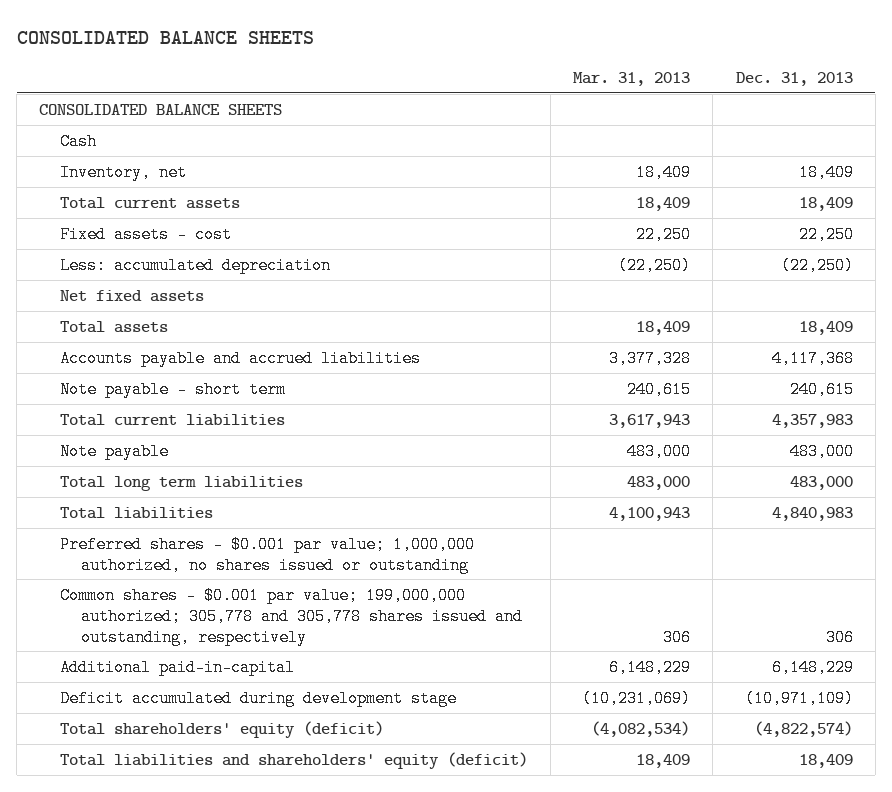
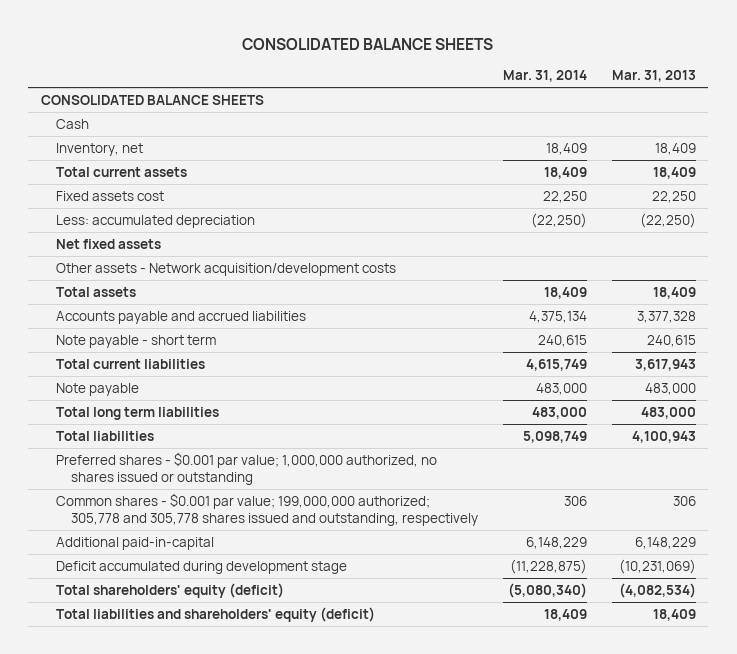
[735,71,853,86] Dec. 31, 2013 -> none
none -> [502,70,587,83] Mar. 31, 2014
[60,225,233,243] Fixed assets - cost -> [55,191,164,202] Fixed assets cost
none -> [55,263,396,277] Other assets - Network acquisition/development costs

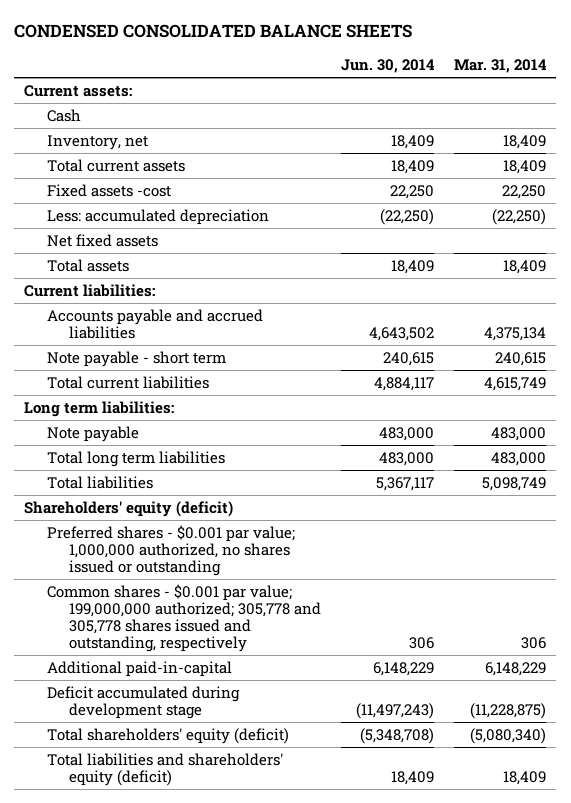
[242,37,494,50] CONSOLIDATED BALANCE SHEETS -> [14,24,413,39] CONDENSED CONSOLIDATED BALANCE SHEETS
[611,70,696,83] Mar. 31, 2013 -> none
none -> [340,59,435,74] Jun. 30, 2014
[40,95,264,106] CONSOLIDATED BALANCE SHEETS -> none
none -> [24,84,133,97] Current assets:
[55,191,164,202] Fixed assets cost -> [46,183,171,197] Fixed assets -cost
[55,263,396,277] Other assets - Network acquisition/development costs -> none
none -> [24,283,156,297] Current liabilities:
none -> [24,400,175,417] Long term liabilities:
none -> [24,500,234,517] Shareholders' equity (deficit)

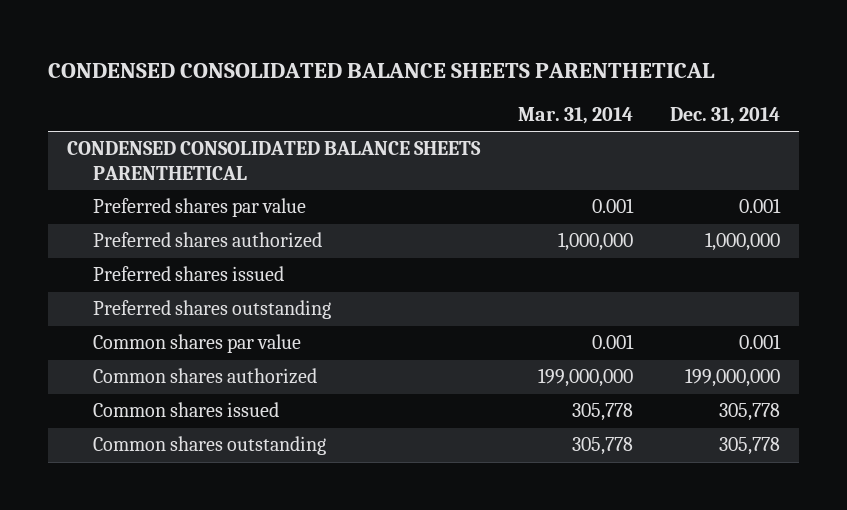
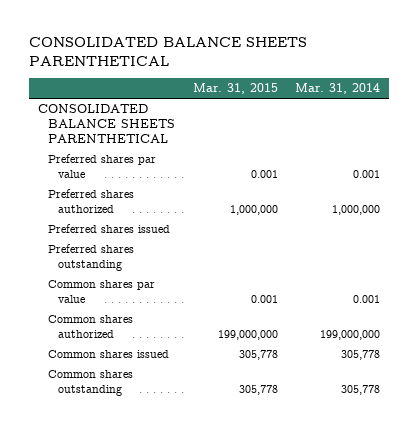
[47,62,715,78] CONDENSED CONSOLIDATED BALANCE SHEETS PARENTHETICAL -> [28,37,307,67] CONSOLIDATED BALANCE SHEETS PARENTHETICAL
[670,106,781,124] Dec. 31, 2014 -> none
none -> [192,83,278,95] Mar. 31, 2015
[66,141,481,181] CONDENSED CONSOLIDATED BALANCE SHEETS PARENTHETICAL -> [37,104,175,143] CONSOLIDATED BALANCE SHEETS PARENTHETICAL

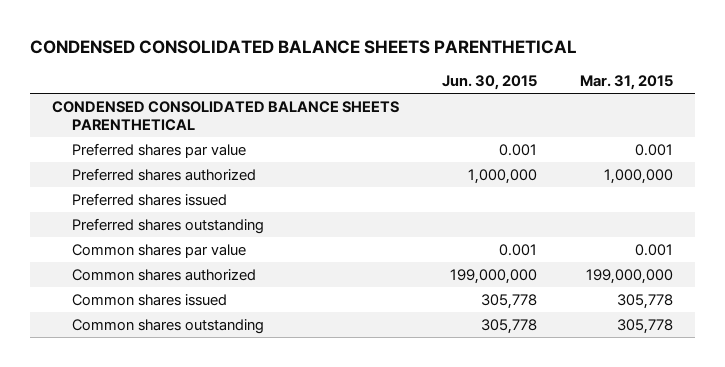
[28,37,307,67] CONSOLIDATED BALANCE SHEETS PARENTHETICAL -> [29,40,577,55] CONDENSED CONSOLIDATED BALANCE SHEETS PARENTHETICAL
[295,83,381,95] Mar. 31, 2014 -> none
none -> [441,75,537,91] Jun. 30, 2015
[37,104,175,143] CONSOLIDATED BALANCE SHEETS PARENTHETICAL -> [51,100,399,132] CONDENSED CONSOLIDATED BALANCE SHEETS PARENTHETICAL

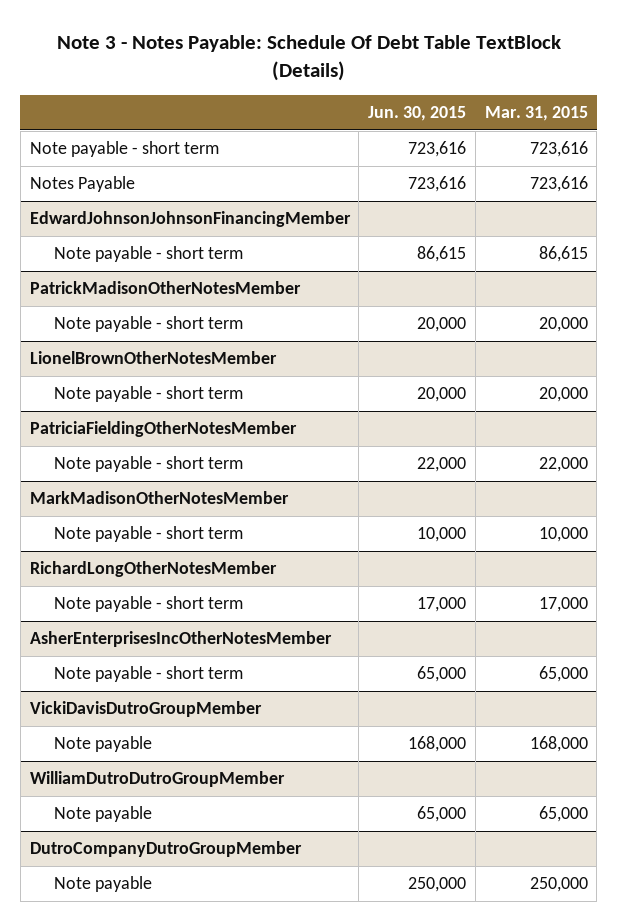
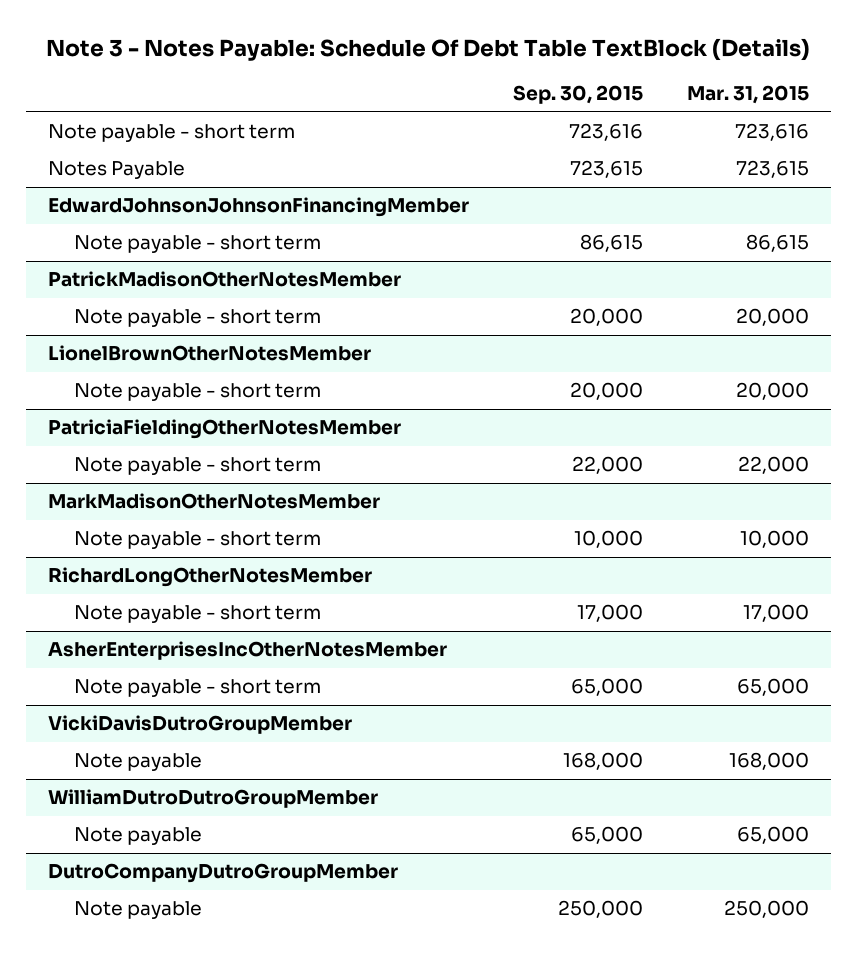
[368,106,467,122] Jun. 30, 2015 -> none
none -> [512,85,643,105] Sep. 30, 2015
[529,176,588,193] 723,616 -> [735,160,809,179] 723,615

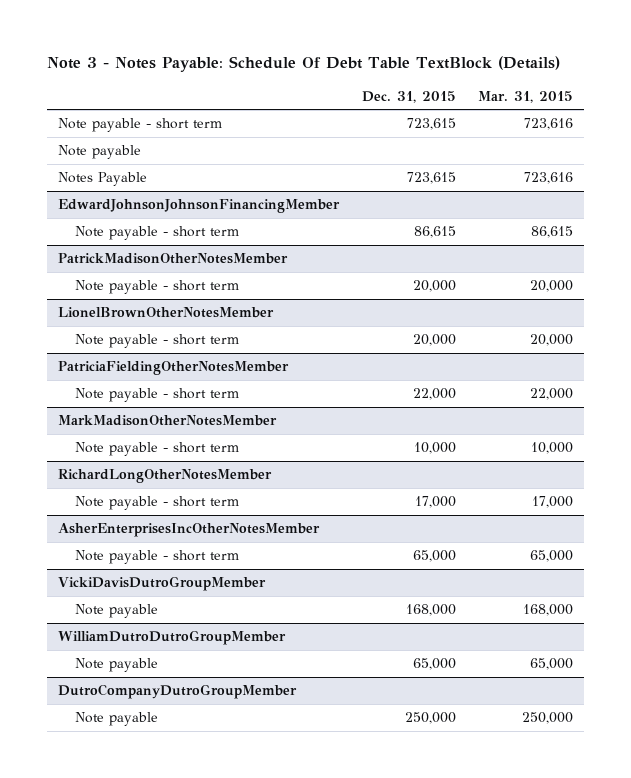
[512,85,643,105] Sep. 30, 2015 -> none
none -> [361,90,456,103] Dec. 31, 2015
none -> [58,145,142,160] Note payable
[735,160,809,179] 723,615 -> [523,172,573,185] 723,616

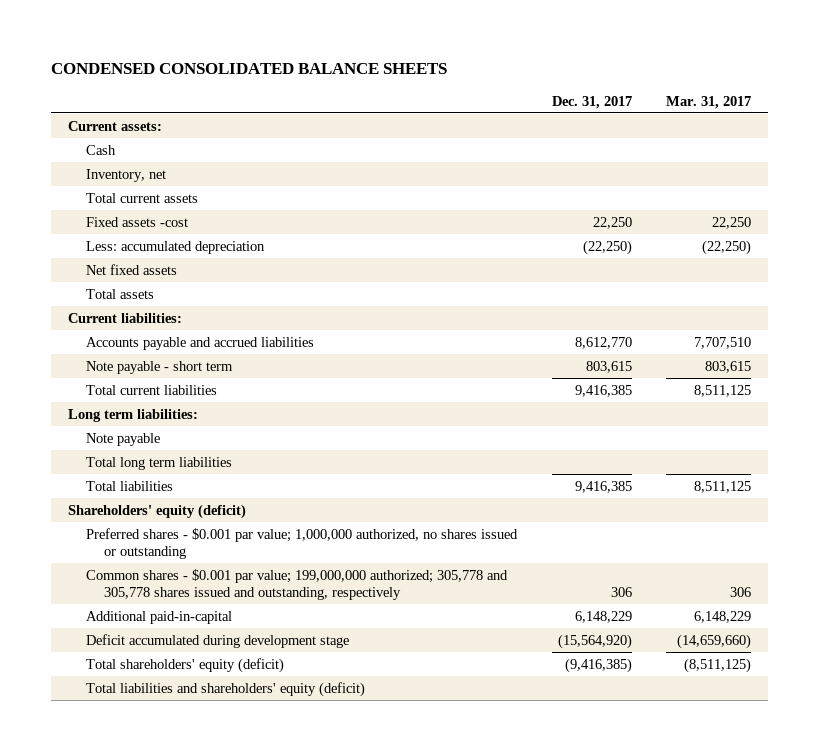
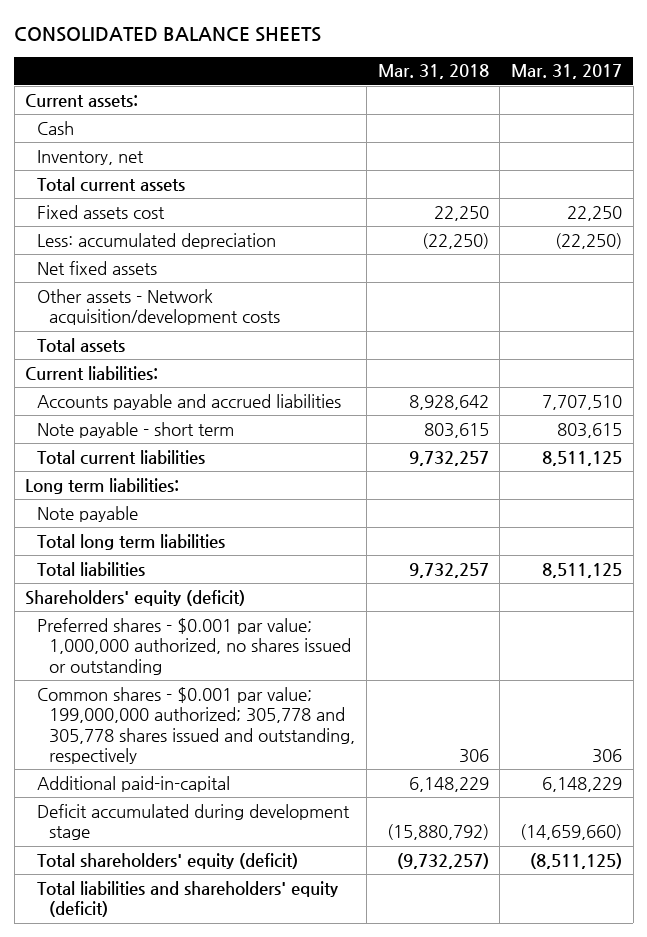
[51,63,448,75] CONDENSED CONSOLIDATED BALANCE SHEETS -> [14,26,322,42] CONSOLIDATED BALANCE SHEETS
[551,95,632,109] Dec. 31, 2017 -> none
none -> [377,64,489,80] Mar. 31, 2018
[86,216,189,227] Fixed assets -cost -> [37,204,166,219] Fixed assets cost
none -> [37,288,281,326] Other assets - Network acquisition/development costs

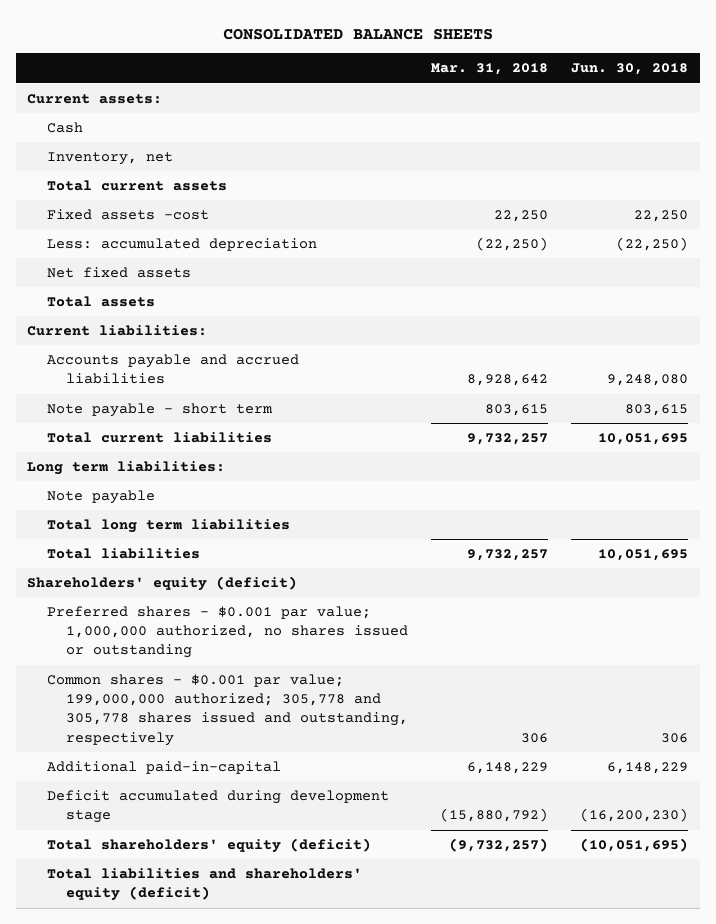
[510,64,622,80] Mar. 31, 2017 -> none
none -> [571,63,689,76] Jun. 30, 2018
[37,204,166,219] Fixed assets cost -> [46,208,209,220] Fixed assets -cost
[37,288,281,326] Other assets - Network acquisition/development costs -> none

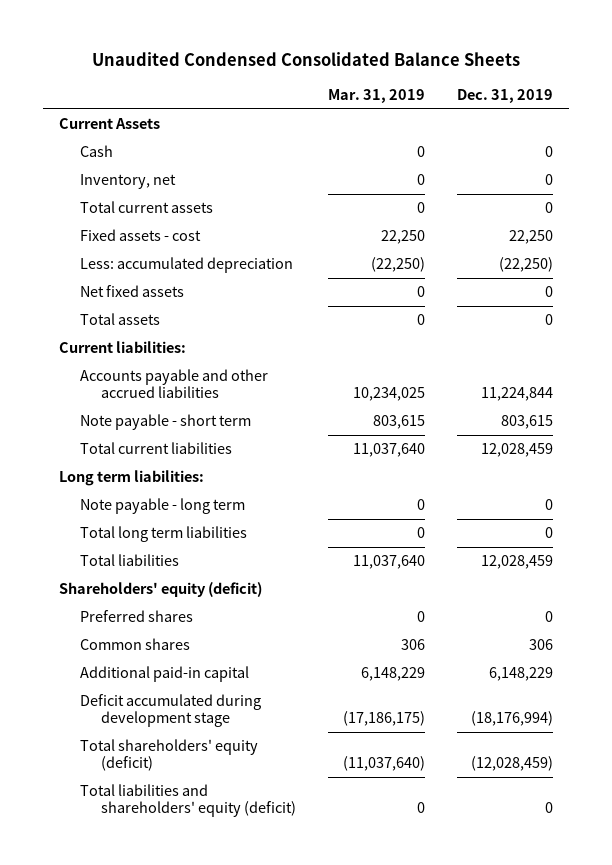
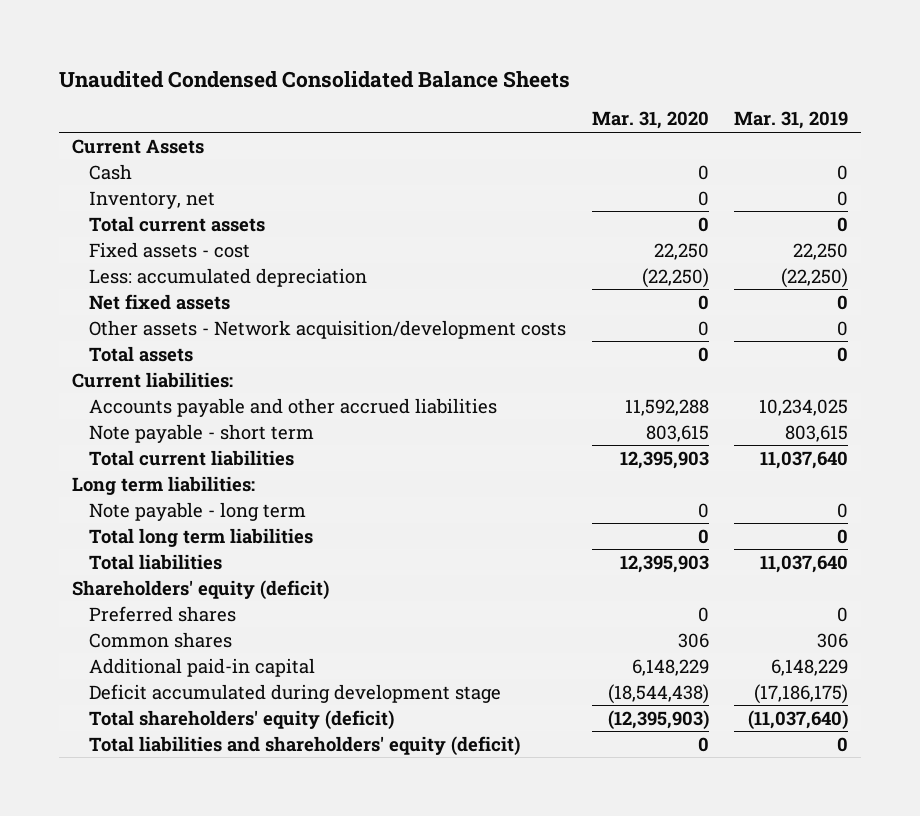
[457,88,554,103] Dec. 31, 2019 -> none
none -> [591,111,709,130] Mar. 31, 2020
none -> [89,319,567,339] Other assets - Network acquisition/development costs

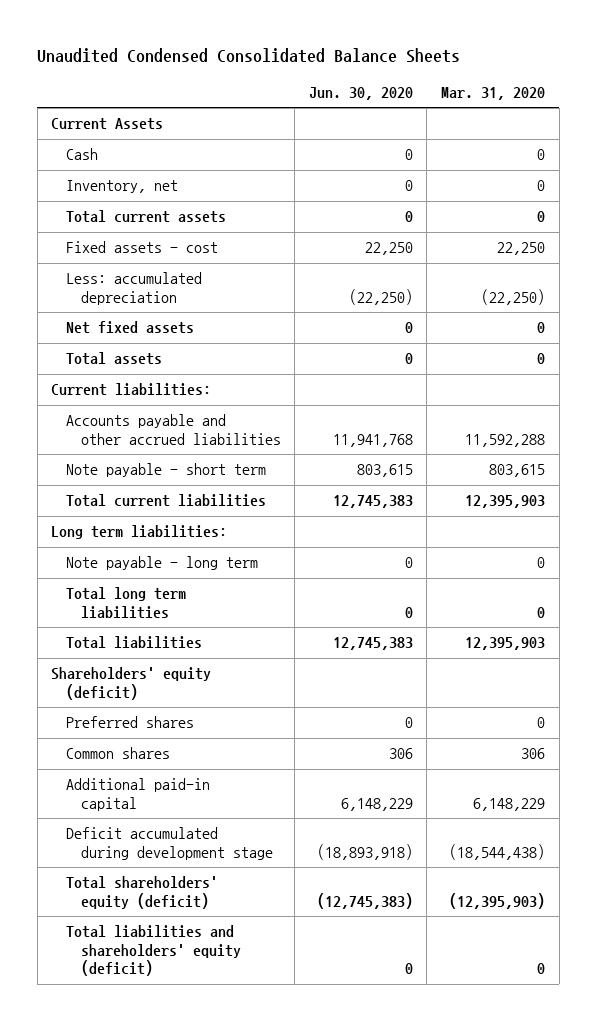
[734,111,849,130] Mar. 31, 2019 -> none
none -> [308,86,413,100] Jun. 30, 2020
[89,319,567,339] Other assets - Network acquisition/development costs -> none

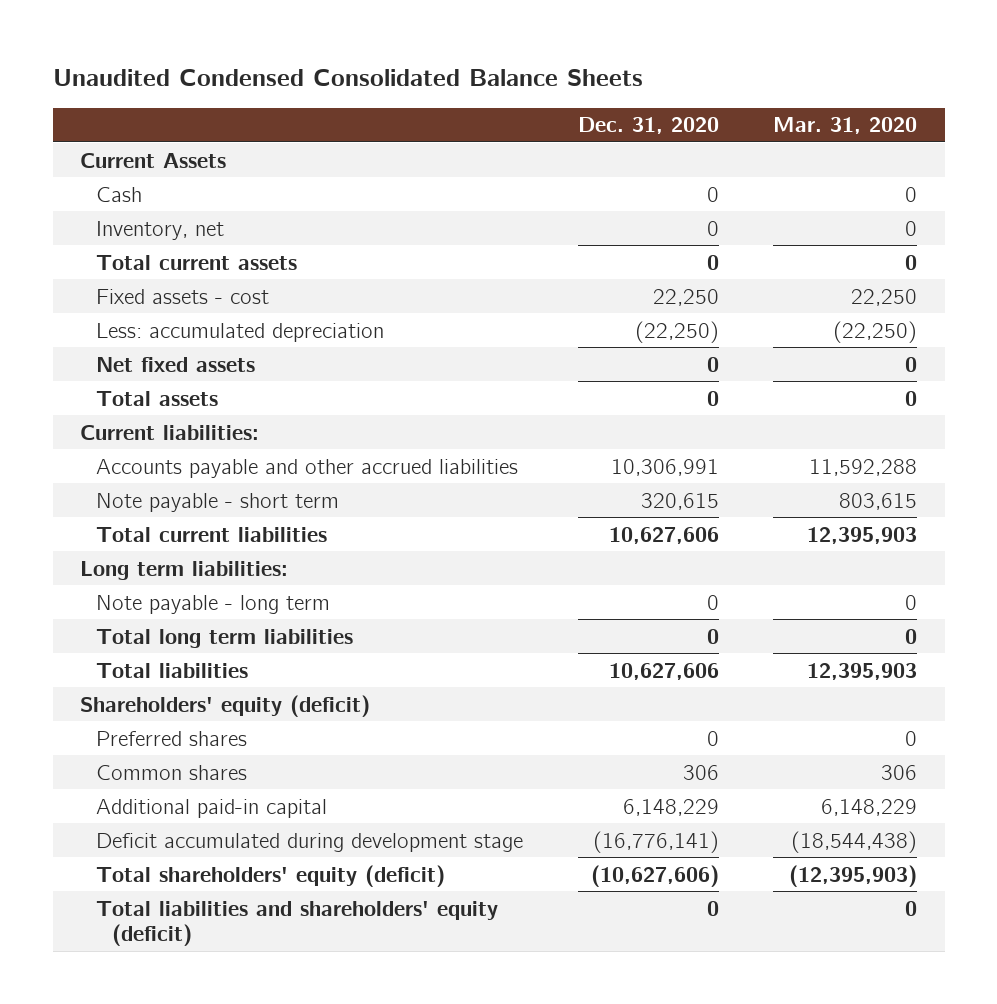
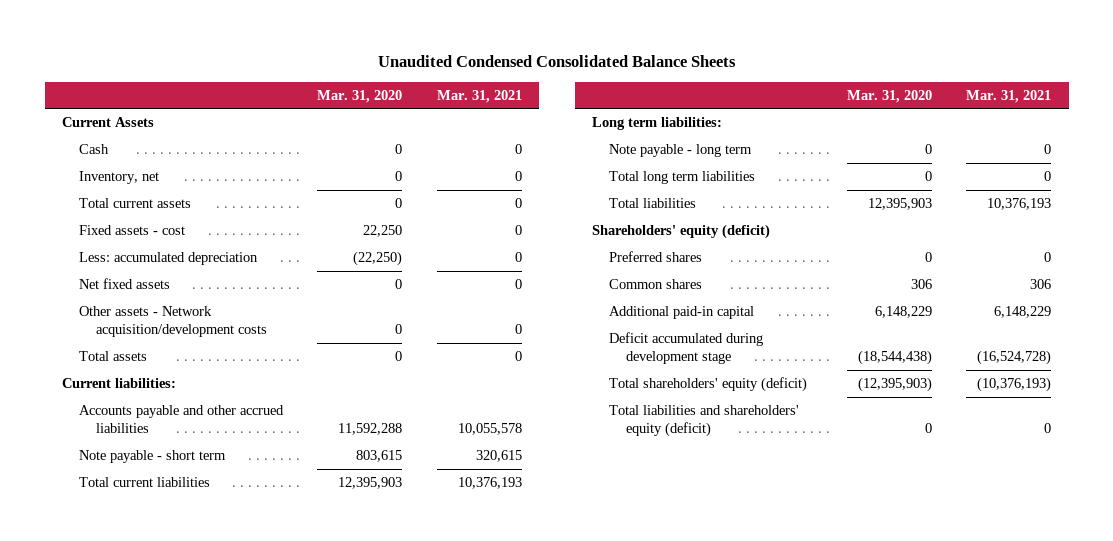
[577,117,719,135] Dec. 31, 2020 -> none
none -> [436,89,522,103] Mar. 31, 2021
none -> [78,306,267,337] Other assets - Network acquisition/development costs

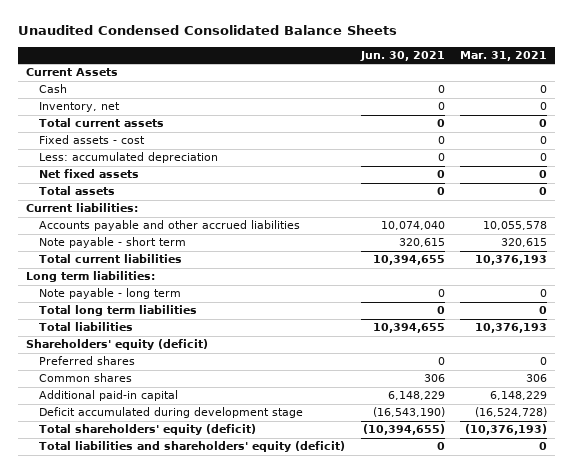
[317,89,403,103] Mar. 31, 2020 -> none
none -> [359,50,445,61] Jun. 30, 2021
[78,306,267,337] Other assets - Network acquisition/development costs -> none

